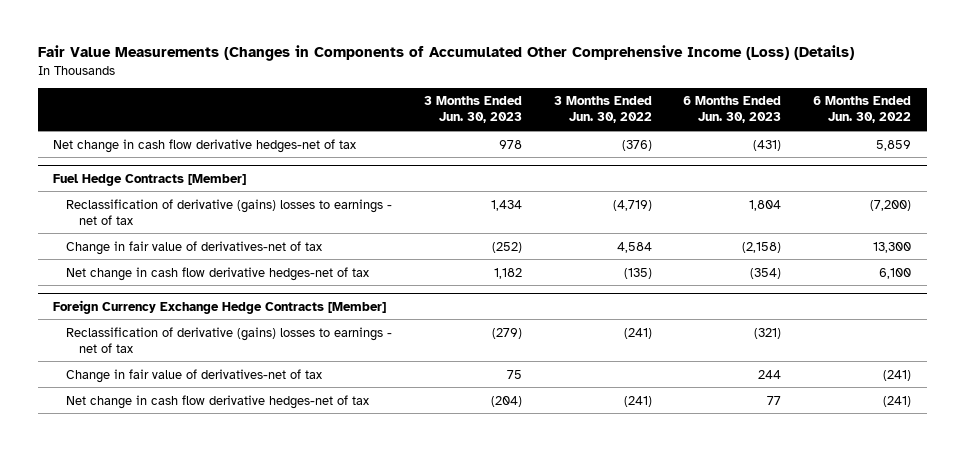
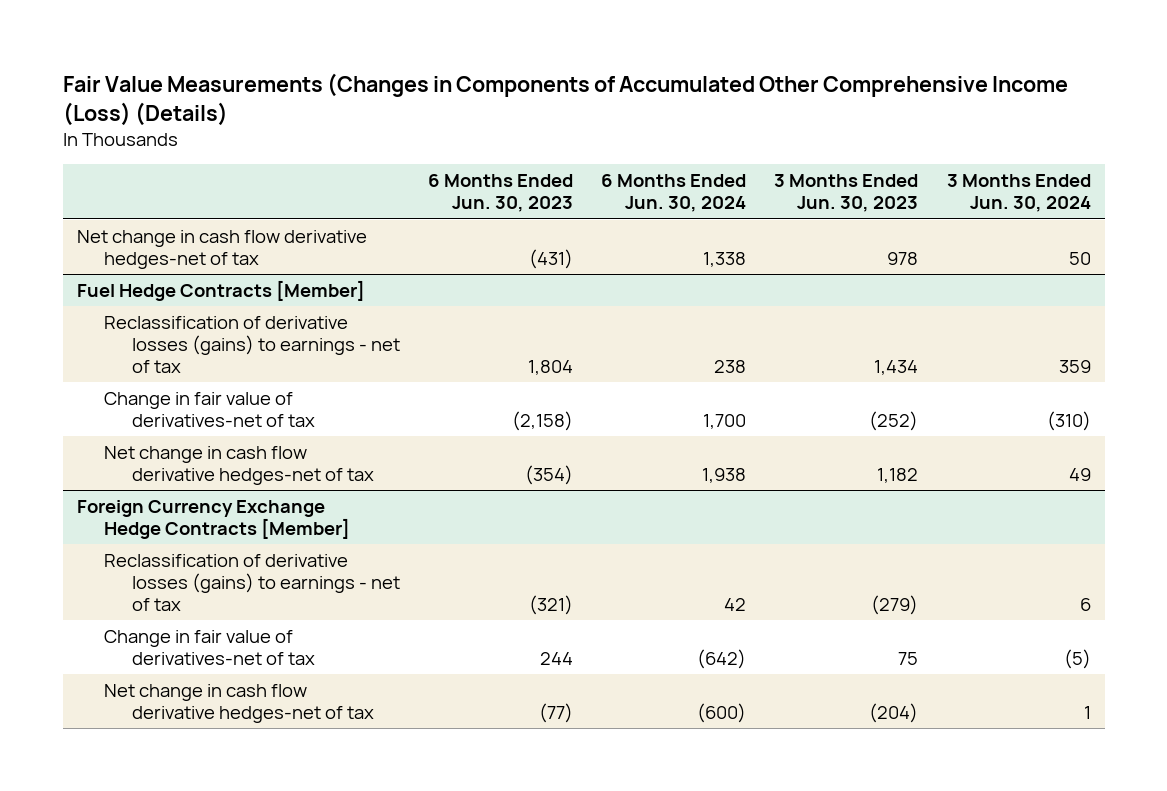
[553,96,652,124] 3 Months Ended Jun. 30, 2022 -> none
[813,96,912,124] 6 Months Ended Jun. 30, 2022 -> none
none -> [601,174,747,213] 6 Months Ended Jun. 30, 2024
none -> [946,174,1091,213] 3 Months Ended Jun. 30, 2024
[66,198,393,225] Reclassification of derivative (gains) losses to earnings - net of tax -> [104,315,400,373] Reclassification of derivative losses (gains) to earnings - net of tax
[66,326,393,353] Reclassification of derivative (gains) losses to earnings - net of tax -> [104,553,400,611] Reclassification of derivative losses (gains) to earnings - net of tax
[767,395,782,405] 77 -> [538,702,573,723] (77)

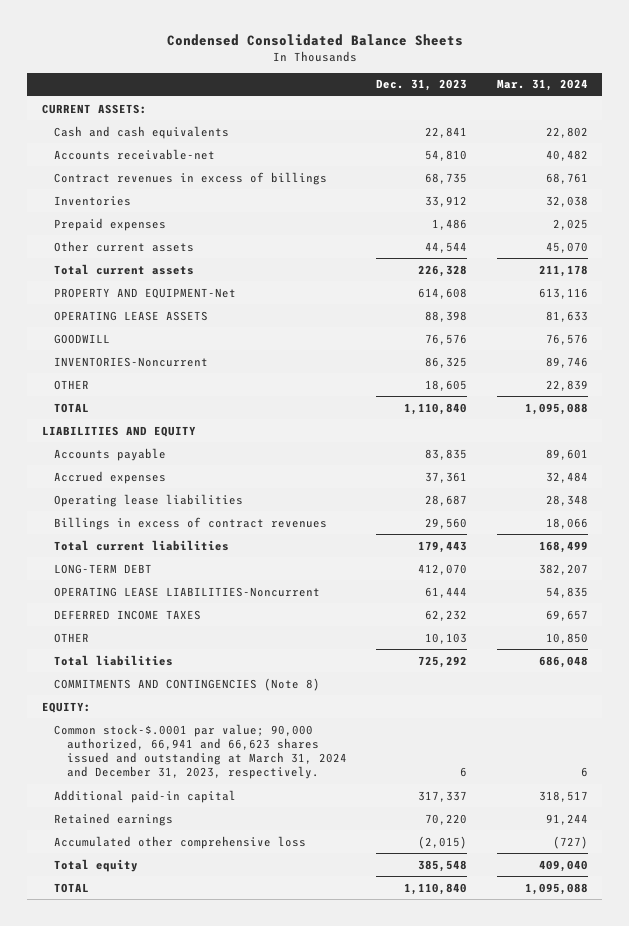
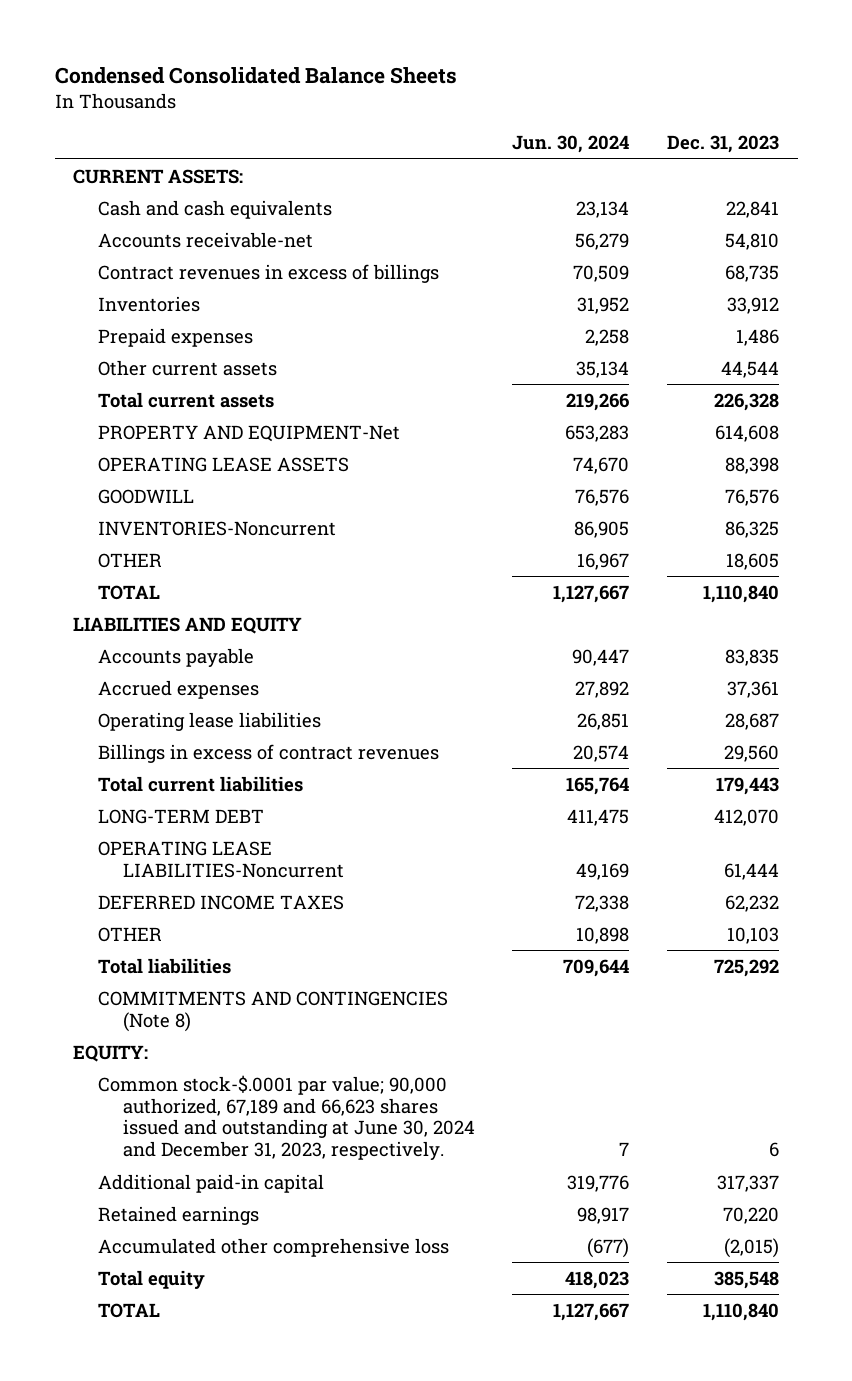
[496,79,588,92] Mar. 31, 2024 -> none
none -> [512,135,630,154] Jun. 30, 2024
[54,723,347,780] Common stock-$.0001 par value; 90,000 authorized, 66,941 and 66,623 shares issued and outstanding at March 31, 2024 and December 31, 2023, respectively. -> [98,1074,475,1161] Common stock-$.0001 par value; 90,000 authorized, 67,189 and 66,623 shares issued and outstanding at June 30, 2024 and December 31, 2023, respectively.

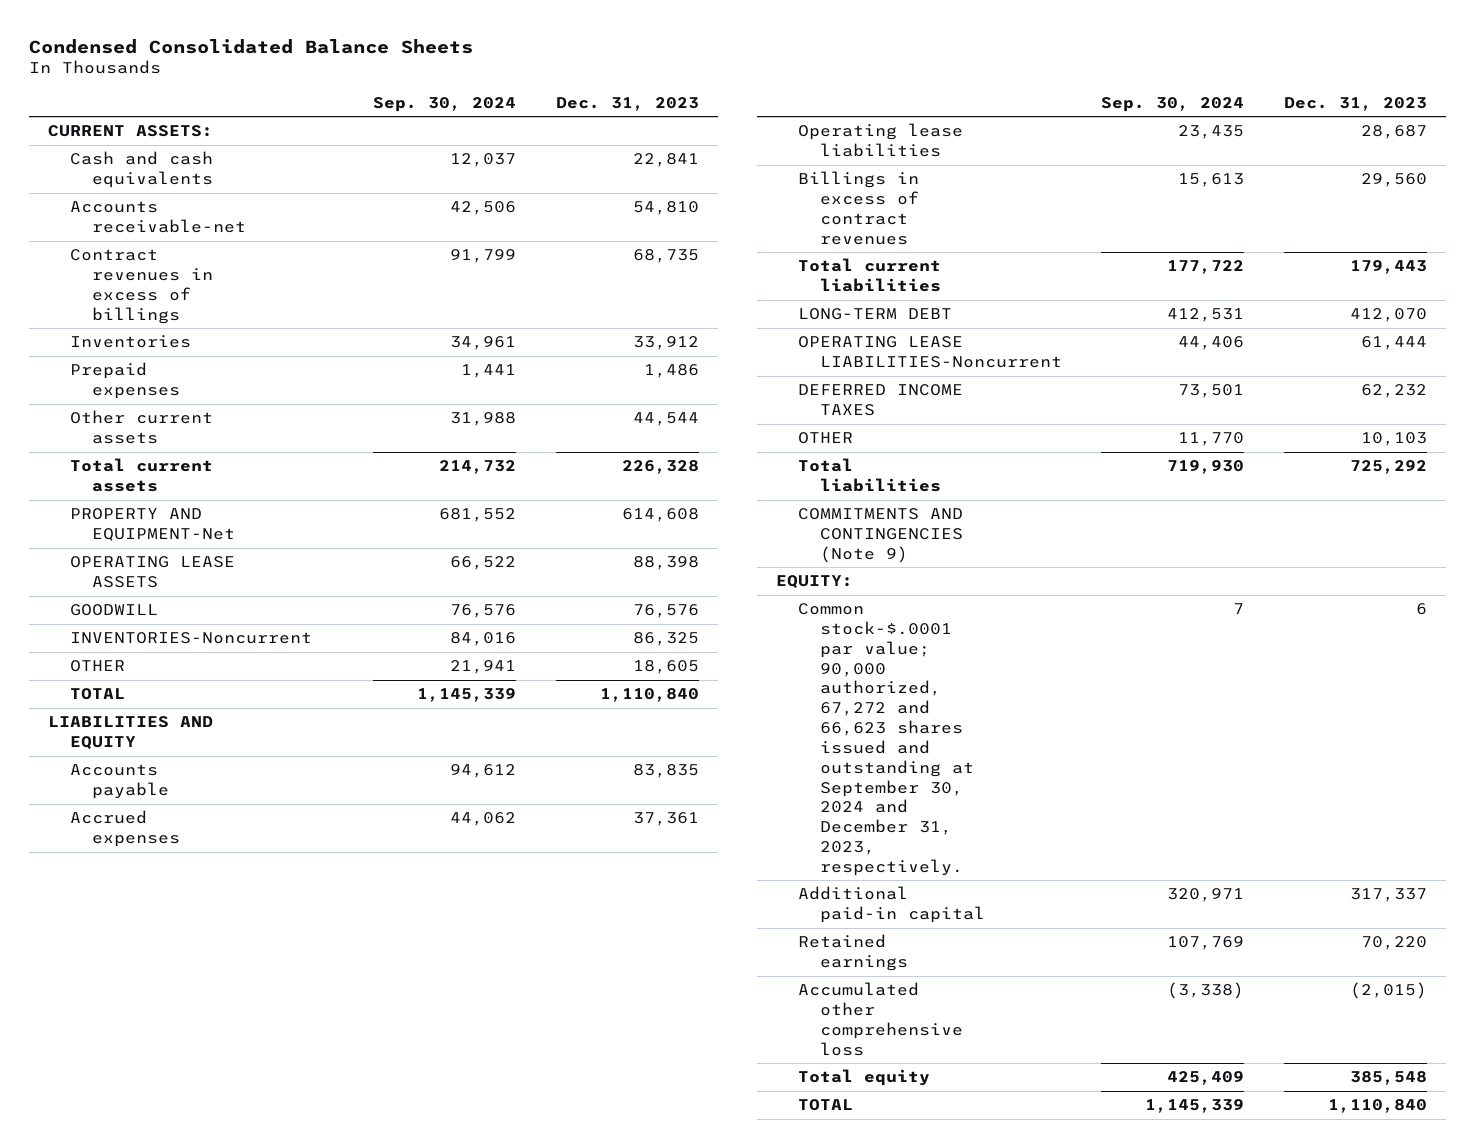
[512,135,630,154] Jun. 30, 2024 -> none
none -> [373,96,517,112] Sep. 30, 2024
[98,990,449,1032] COMMITMENTS AND CONTINGENCIES (Note 8) -> [798,508,964,563] COMMITMENTS AND CONTINGENCIES (Note 9)
[98,1074,475,1161] Common stock-$.0001 par value; 90,000 authorized, 67,189 and 66,623 shares issued and outstanding at June 30, 2024 and December 31, 2023, respectively. -> [798,603,975,876] Common stock-$.0001 par value; 90,000 authorized, 67,272 and 66,623 shares issued and outstanding at September 30, 2024 and December 31, 2023, respectively.

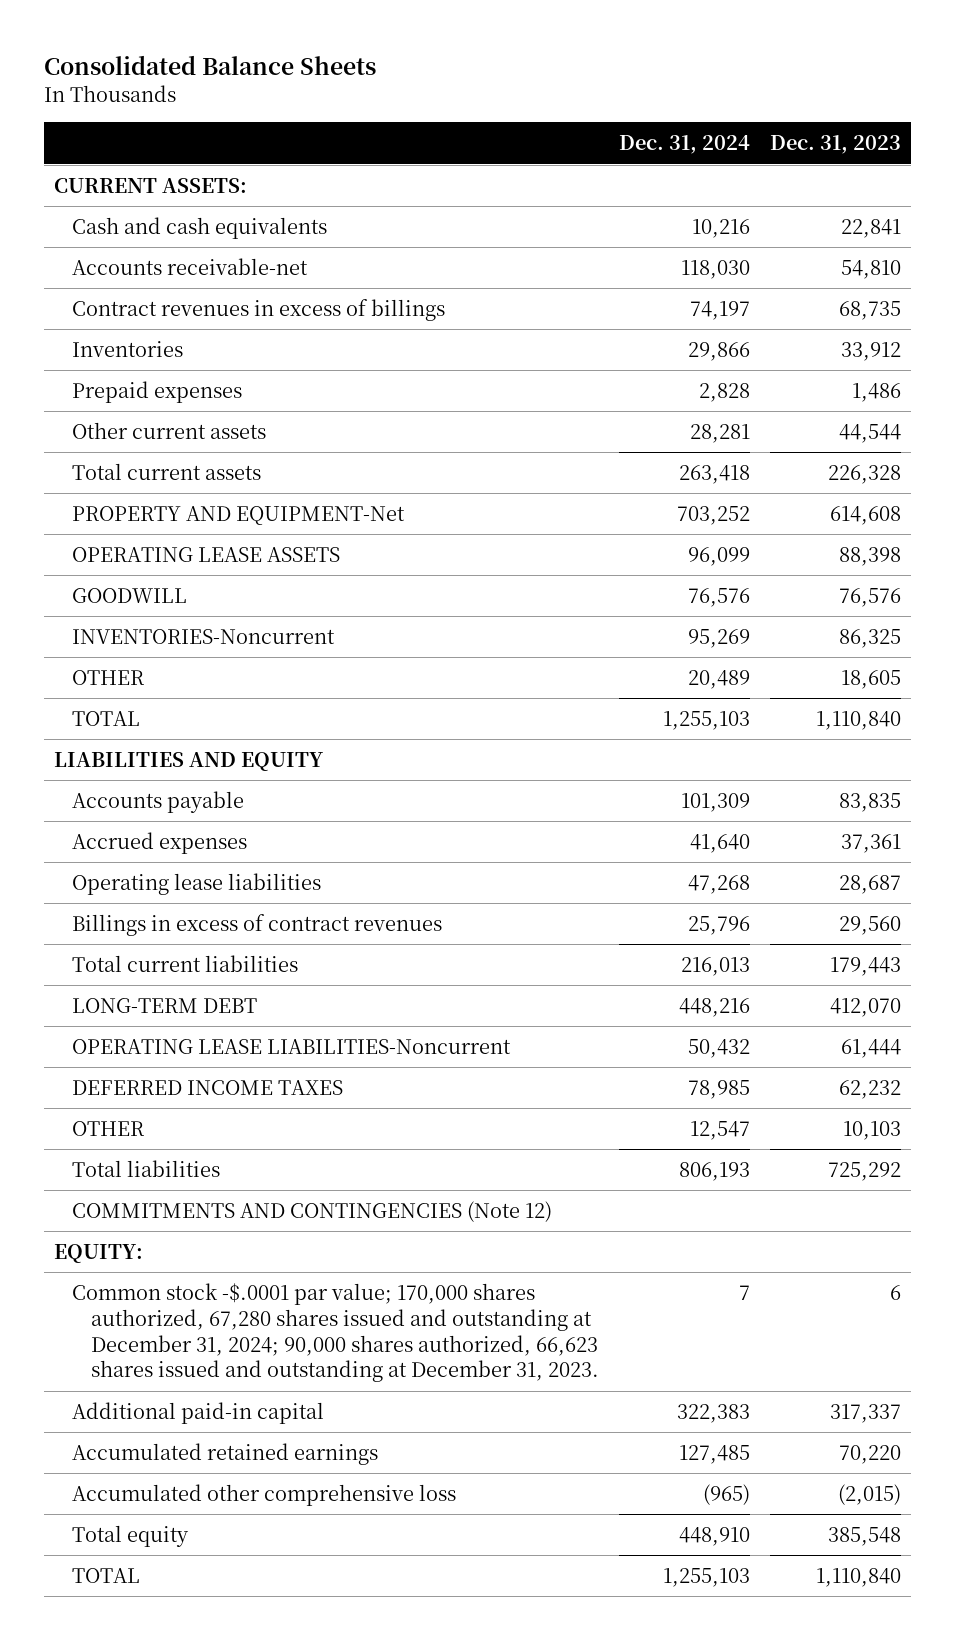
[28,38,473,54] Condensed Consolidated Balance Sheets -> [43,55,376,76] Consolidated Balance Sheets
[373,96,517,112] Sep. 30, 2024 -> none
none -> [618,135,750,155] Dec. 31, 2024
[798,508,964,563] COMMITMENTS AND CONTINGENCIES (Note 9) -> [72,1201,553,1223] COMMITMENTS AND CONTINGENCIES (Note 12)
[798,603,975,876] Common stock-$.0001 par value; 90,000 authorized, 67,272 and 66,623 shares issued and outstanding at September 30, 2024 and December 31, 2023, respectively. -> [72,1283,599,1383] Common stock -$.0001 par value; 170,000 shares authorized, 67,280 shares issued and outstanding at December 31, 2024; 90,000 shares authorized, 66,623 shares issued and outstanding at December 31, 2023.
[798,934,909,972] Retained earnings -> [72,1443,379,1466] Accumulated retained earnings

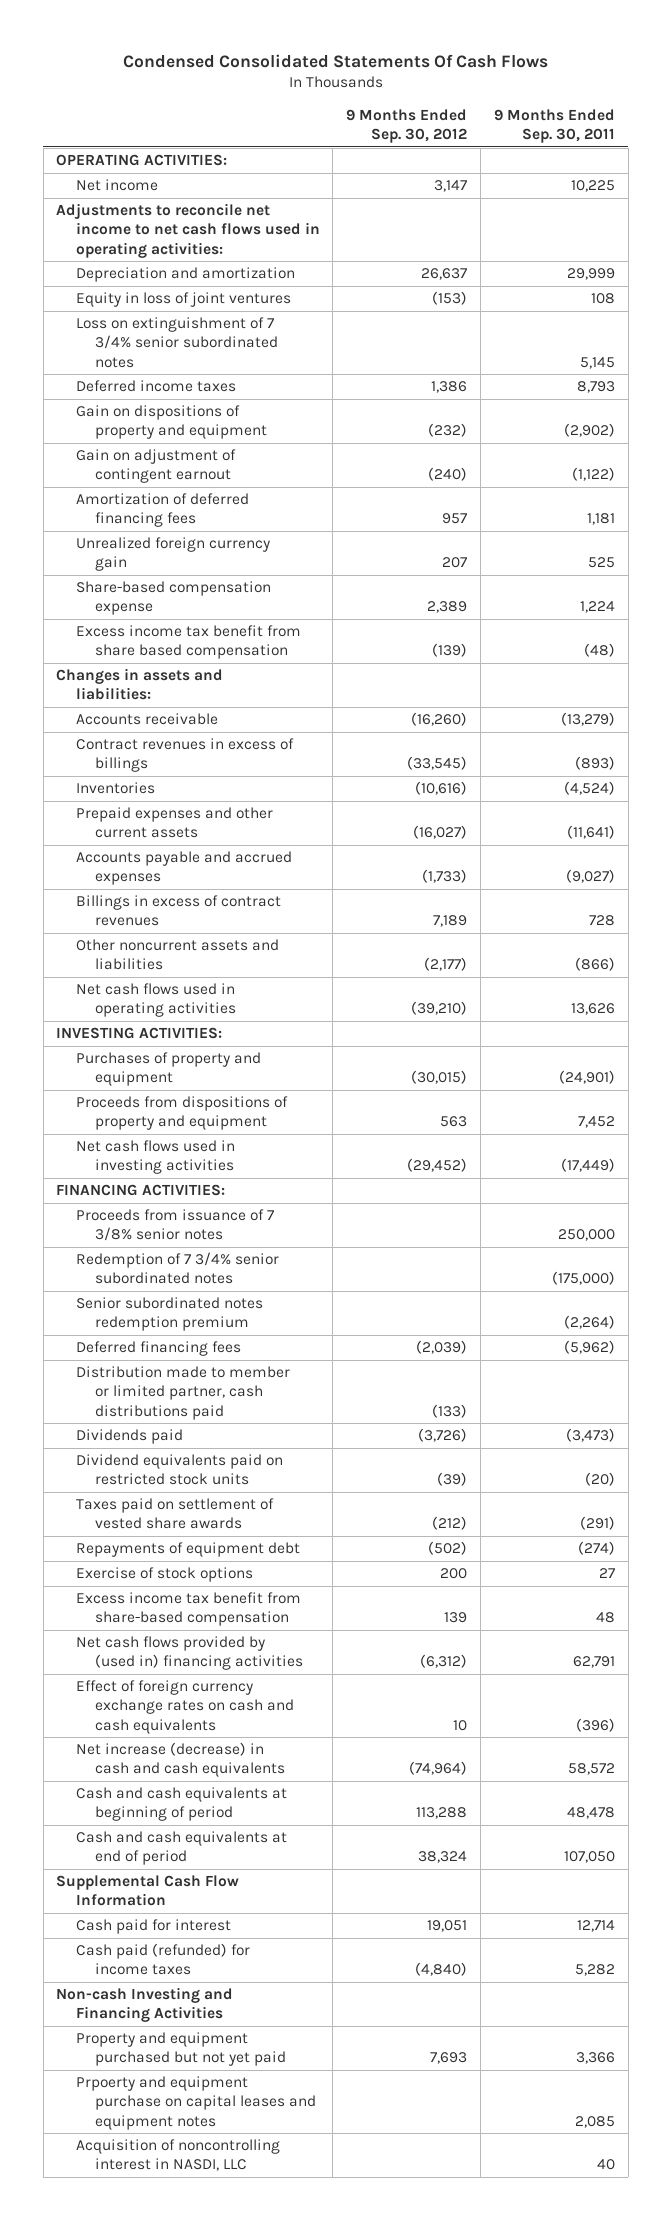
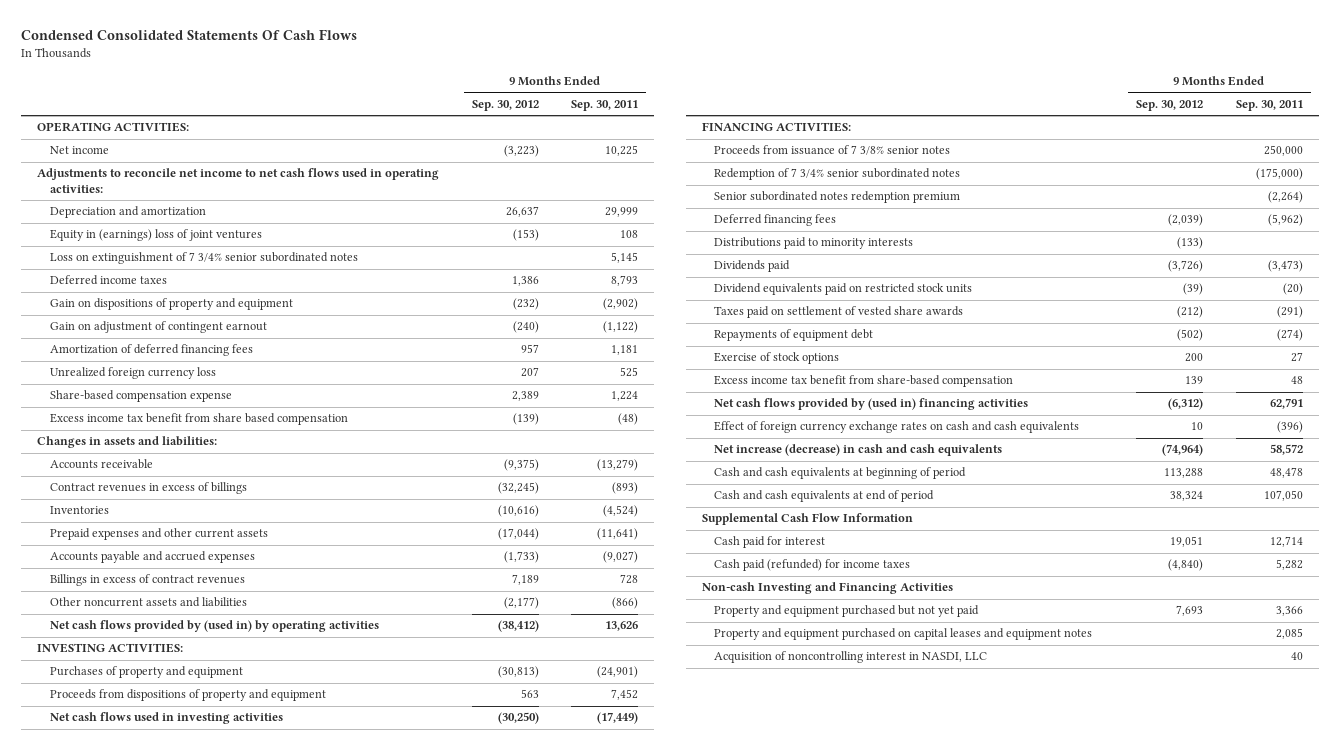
[434,180,468,193] 3,147 -> [503,145,539,158] (3,223)
[75,292,291,308] Equity in loss of joint ventures -> [49,229,262,242] Equity in (earnings) loss of joint ventures
[75,537,270,572] Unrealized foreign currency gain -> [49,367,216,380] Unrealized foreign currency loss
[411,712,468,727] (16,260) -> [503,459,539,472] (9,375)
[407,756,468,771] (33,545) -> [497,482,539,495] (32,245)
[413,825,468,840] (16,027) -> [497,528,539,541] (17,044)
[75,983,236,1018] Net cash flows used in operating activities -> [49,620,379,633] Net cash flows provided by (used in) by operating activities
[411,1001,468,1016] (39,210) -> [497,620,539,633] (38,412)
[411,1070,468,1085] (30,015) -> [497,666,539,679] (30,813)
[407,1158,468,1173] (29,452) -> [497,712,539,725] (30,250)
[75,1366,290,1420] Distribution made to member or limited partner, cash distributions paid -> [713,237,913,250] Distributions paid to minority interests
[75,2076,316,2130] Prpoerty and equipment purchase on capital leases and equipment notes -> [713,628,1092,641] Property and equipment purchased on capital leases and equipment notes

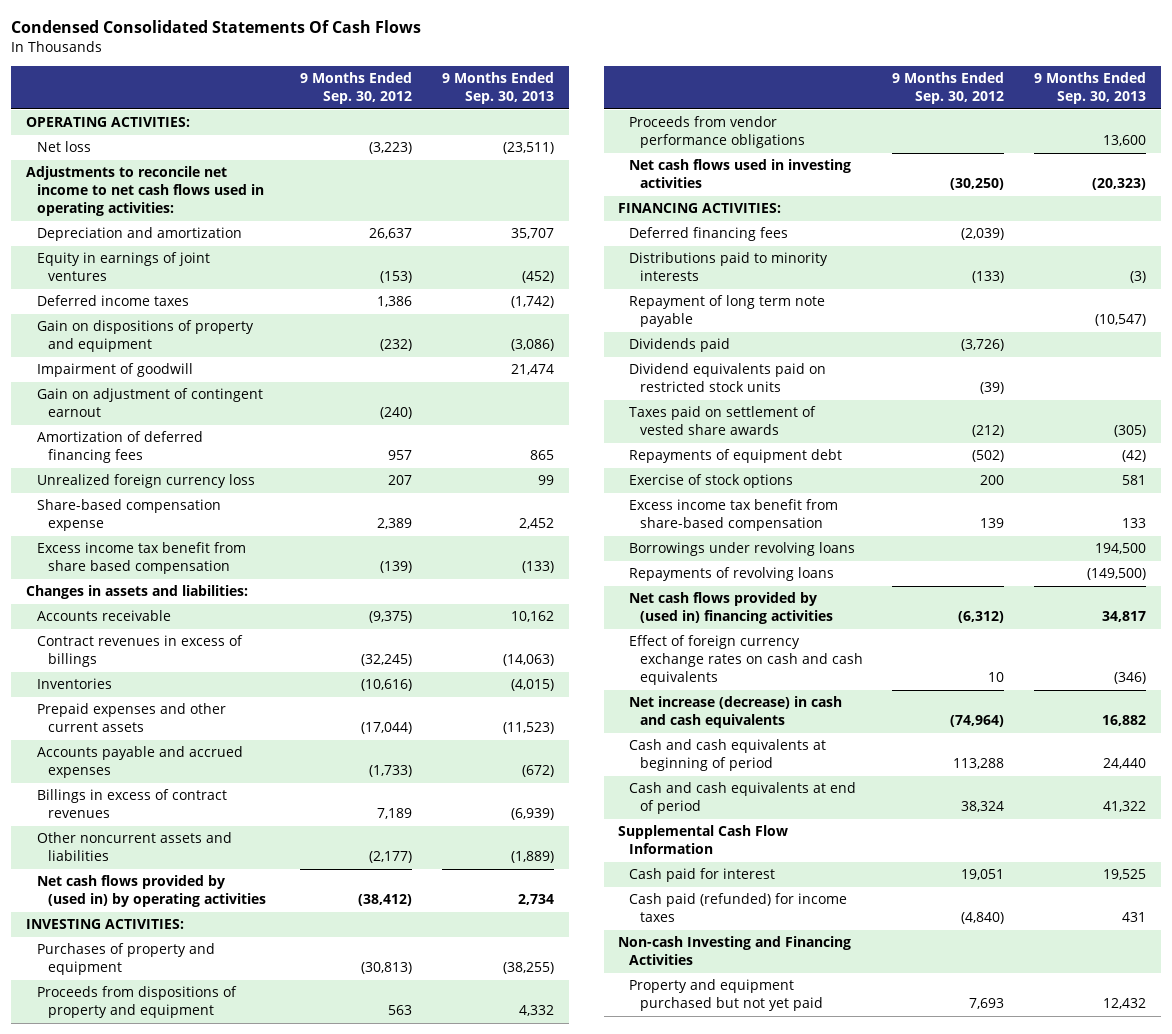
[571,99,639,111] Sep. 30, 2011 -> none
none -> [441,72,554,105] 9 Months Ended Sep. 30, 2013
[49,146,109,155] Net income -> [36,141,91,153] Net loss
[49,252,358,265] Loss on extinguishment of 7 3/4% senior subordinated notes -> none
[49,229,262,242] Equity in (earnings) loss of joint ventures -> [36,252,210,282] Equity in earnings of joint ventures
none -> [36,363,193,378] Impairment of goodwill
none -> [629,116,805,149] Proceeds from vendor performance obligations
[713,145,950,156] Proceeds from issuance of 7 3/8% senior notes -> none
[713,168,960,181] Redemption of 7 3/4% senior subordinated notes -> none
[713,191,960,204] Senior subordinated notes redemption premium -> none
none -> [629,295,826,328] Repayment of long term note payable
none -> [629,542,856,557] Borrowings under revolving loans
none -> [629,567,835,582] Repayments of revolving loans
[713,628,1092,641] Property and equipment purchased on capital leases and equipment notes -> none
[713,651,987,664] Acquisition of noncontrolling interest in NASDI, LLC -> none

